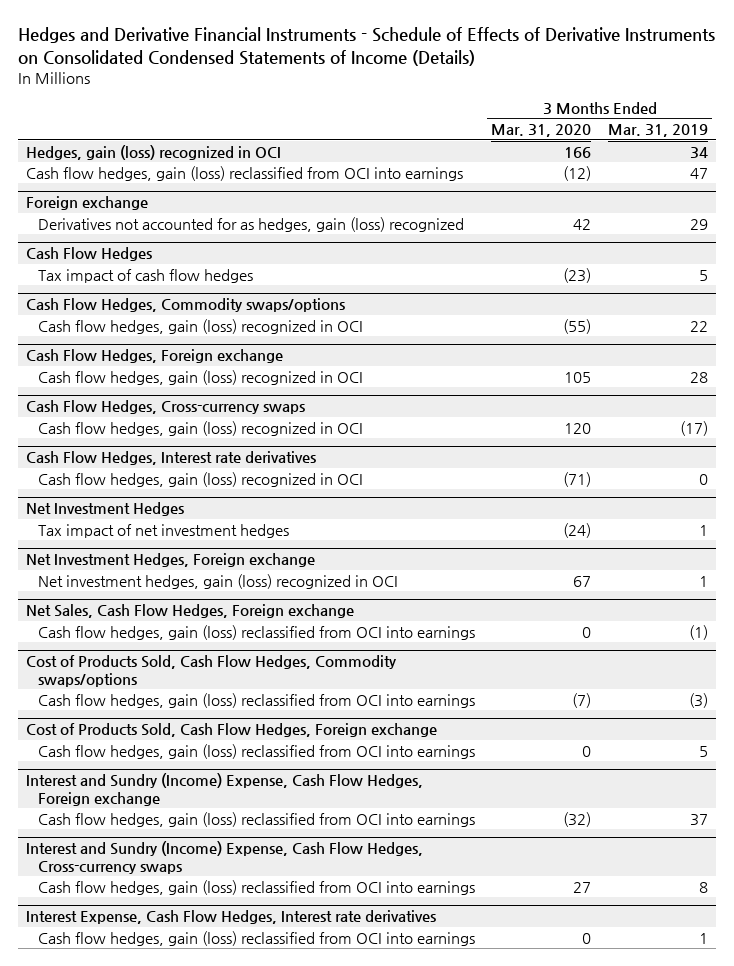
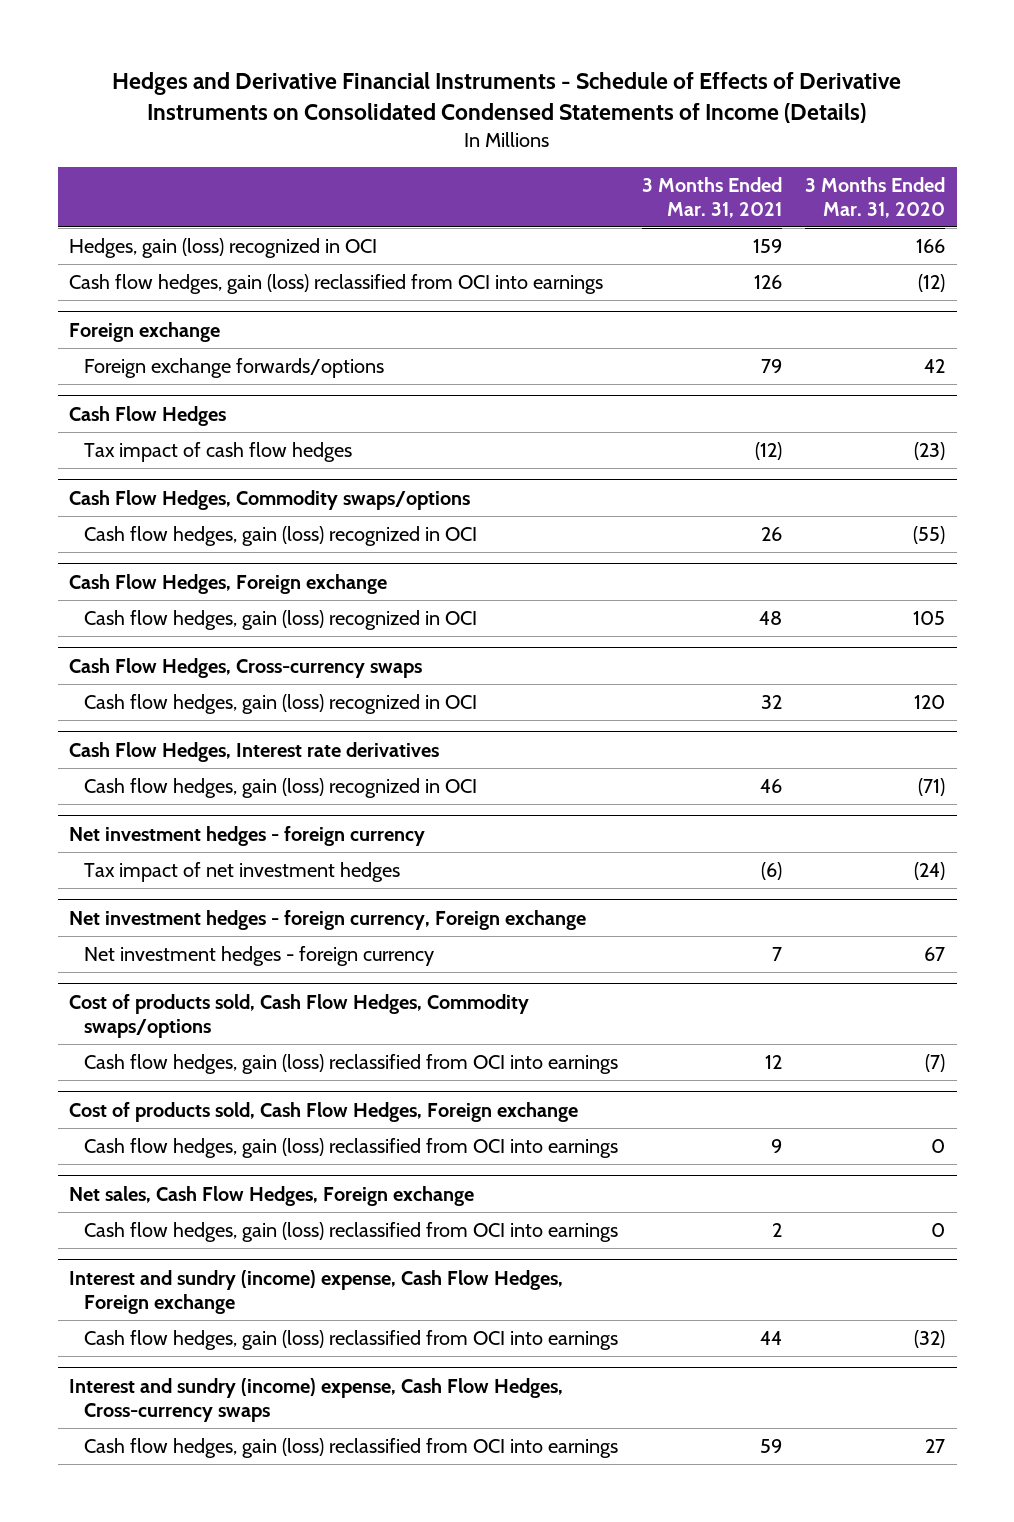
[607,124,708,138] Mar. 31, 2019 -> none
none -> [641,176,782,218] 3 Months Ended Mar. 31, 2021
[37,216,464,232] Derivatives not accounted for as hedges, gain (loss) recognized -> [84,358,385,379] Foreign exchange forwards/options
[25,502,184,517] Net Investment Hedges -> [69,825,426,846] Net investment hedges - foreign currency
[25,604,354,619] Net Sales, Cash Flow Hedges, Foreign exchange -> none
[37,624,475,640] Cash flow hedges, gain (loss) reclassified from OCI into earnings -> none
[25,553,315,568] Net Investment Hedges, Foreign exchange -> [69,909,587,930] Net investment hedges - foreign currency, Foreign exchange
[37,573,398,589] Net investment hedges, gain (loss) recognized in OCI -> [84,946,435,967] Net investment hedges - foreign currency
[25,655,397,687] Cost of Products Sold, Cash Flow Hedges, Commodity swaps/options -> [69,993,530,1038] Cost of products sold, Cash Flow Hedges, Commodity swaps/options
[25,723,437,738] Cost of Products Sold, Cash Flow Hedges, Foreign exchange -> [69,1101,579,1122] Cost of products sold, Cash Flow Hedges, Foreign exchange
none -> [69,1185,475,1206] Net sales, Cash Flow Hedges, Foreign exchange
none -> [84,1222,619,1243] Cash flow hedges, gain (loss) reclassified from OCI into earnings
[25,773,423,806] Interest and Sundry (Income) Expense, Cash Flow Hedges, Foreign exchange -> [69,1269,564,1314] Interest and sundry (income) expense, Cash Flow Hedges, Foreign exchange
[25,841,423,874] Interest and Sundry (Income) Expense, Cash Flow Hedges, Cross-currency swaps -> [69,1377,564,1422] Interest and sundry (income) expense, Cash Flow Hedges, Cross-currency swaps
[25,910,436,925] Interest Expense, Cash Flow Hedges, Interest rate derivatives -> none
[37,930,475,946] Cash flow hedges, gain (loss) reclassified from OCI into earnings -> none

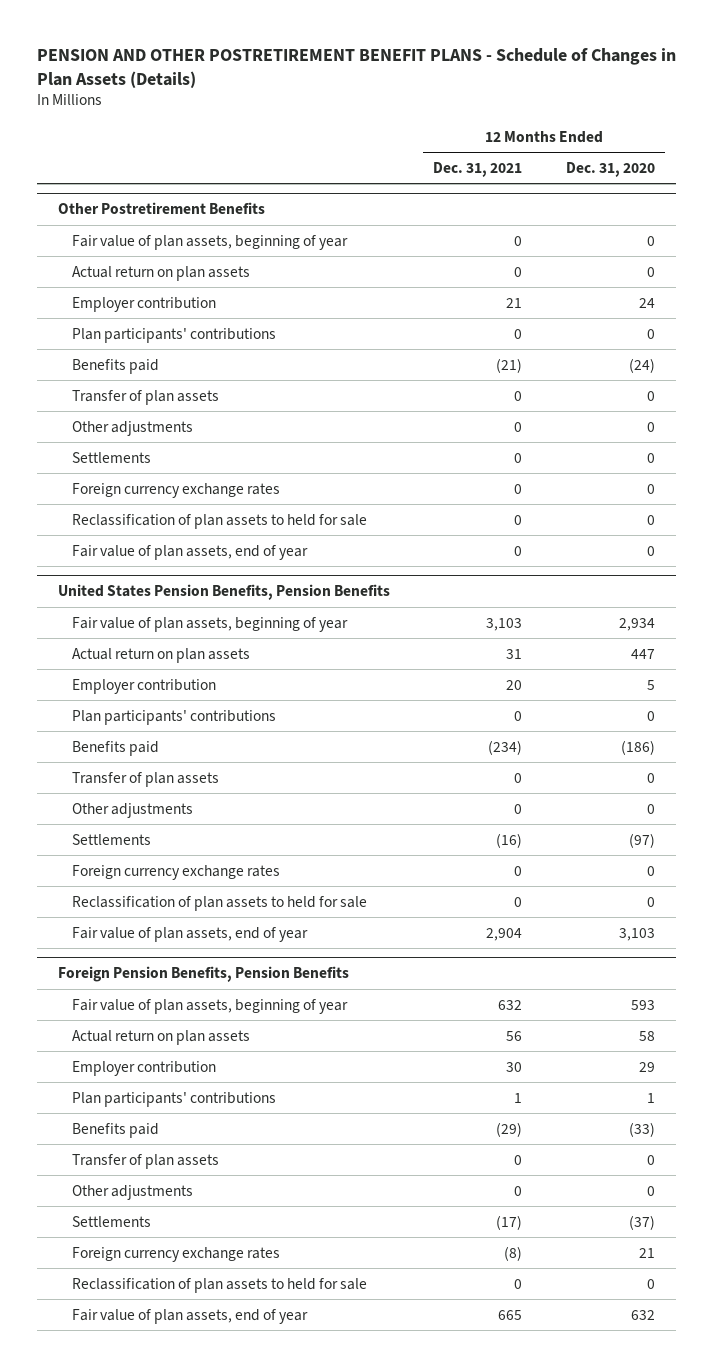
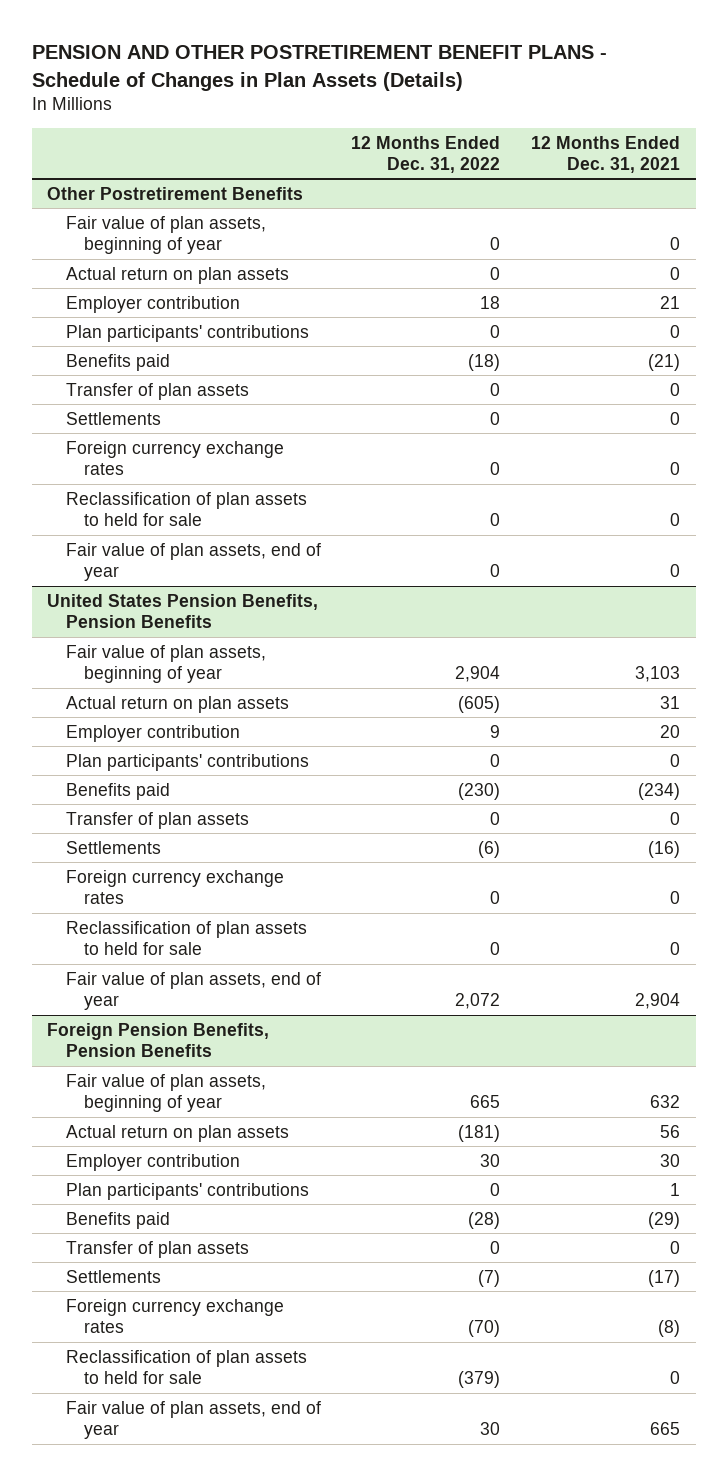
[565,161,655,177] Dec. 31, 2020 -> none
none -> [351,135,501,173] 12 Months Ended Dec. 31, 2022
[72,420,194,436] Other adjustments -> none
[72,802,194,818] Other adjustments -> none
[72,1184,194,1200] Other adjustments -> none

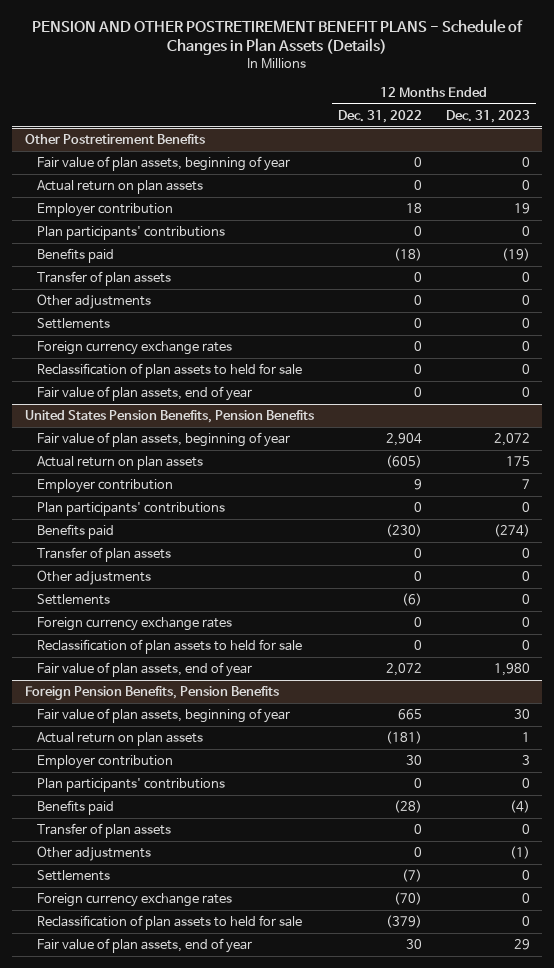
[531,135,681,173] 12 Months Ended Dec. 31, 2021 -> none
none -> [445,109,530,123] Dec. 31, 2023
none -> [37,294,152,310] Other adjustments
none -> [37,570,152,586] Other adjustments
none -> [37,846,152,862] Other adjustments

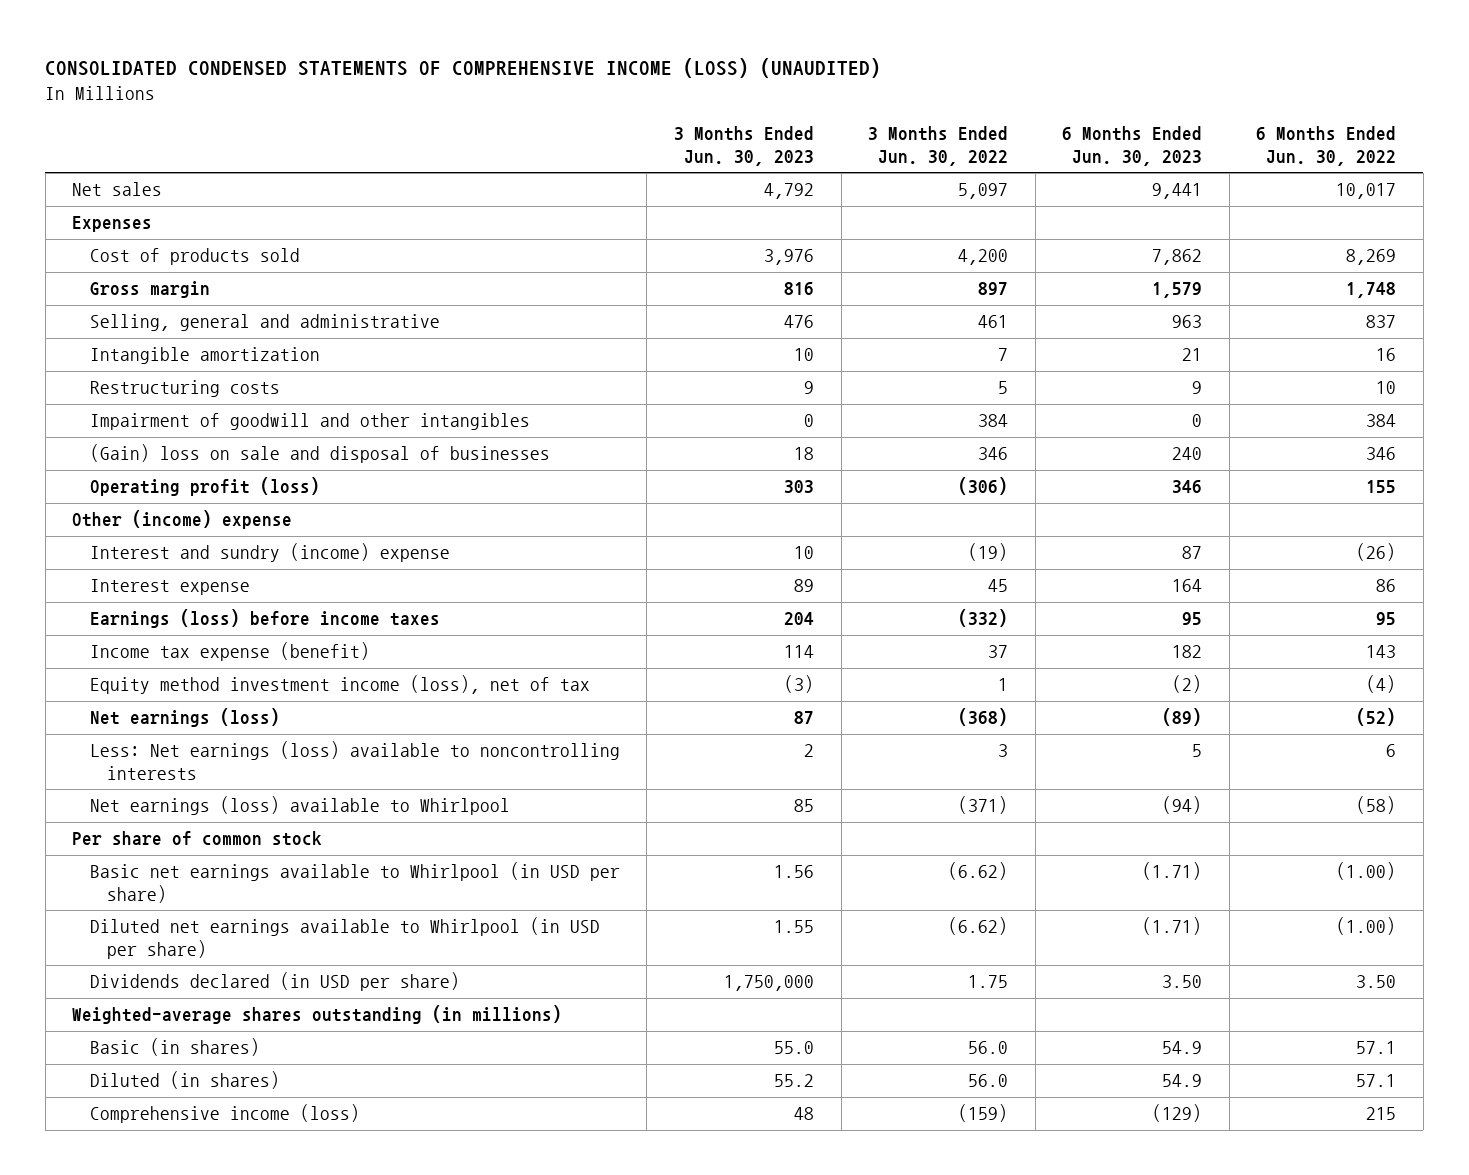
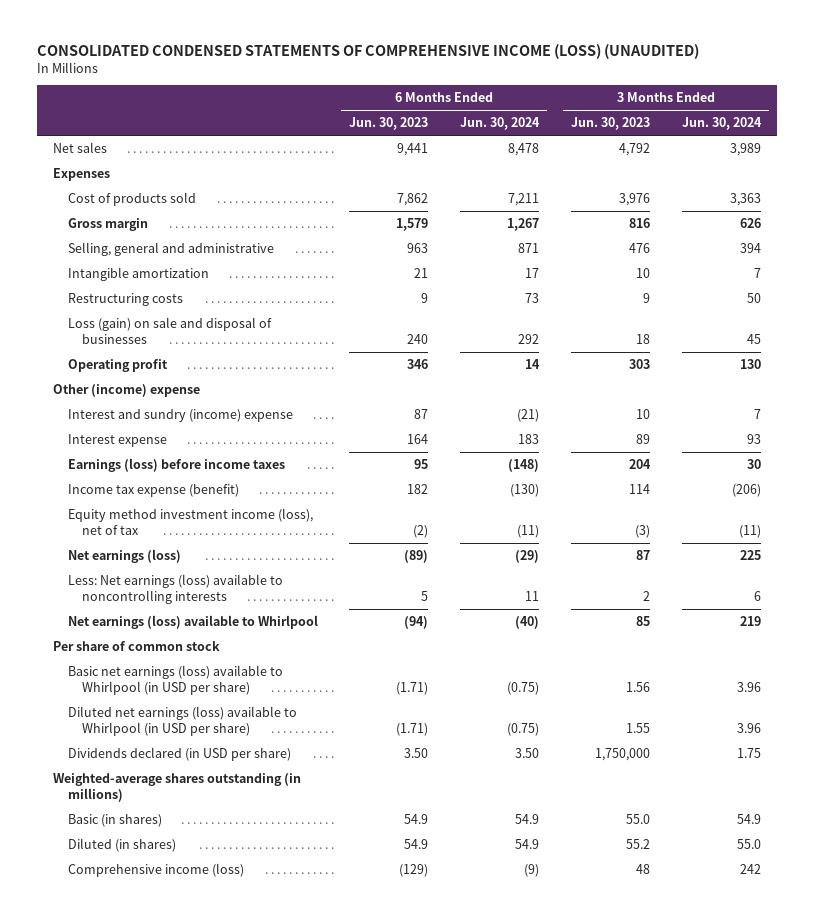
[868,126,1009,166] 3 Months Ended Jun. 30, 2022 -> none
[1256,126,1397,166] 6 Months Ended Jun. 30, 2022 -> none
none -> [460,117,541,131] Jun. 30, 2024
none -> [681,117,762,131] Jun. 30, 2024
[89,413,530,431] Impairment of goodwill and other intangibles -> none
[89,444,550,464] (Gain) loss on sale and disposal of businesses -> [67,316,272,344] Loss (gain) on sale and disposal of businesses
[89,477,320,497] Operating profit (loss) -> [67,358,168,372] Operating profit
[89,862,620,903] Basic net earnings available to Whirlpool (in USD per share) -> [67,664,283,695] Basic net earnings (loss) available to Whirlpool (in USD per share)
[89,917,600,959] Diluted net earnings available to Whirlpool (in USD per share) -> [67,705,297,736] Diluted net earnings (loss) available to Whirlpool (in USD per share)

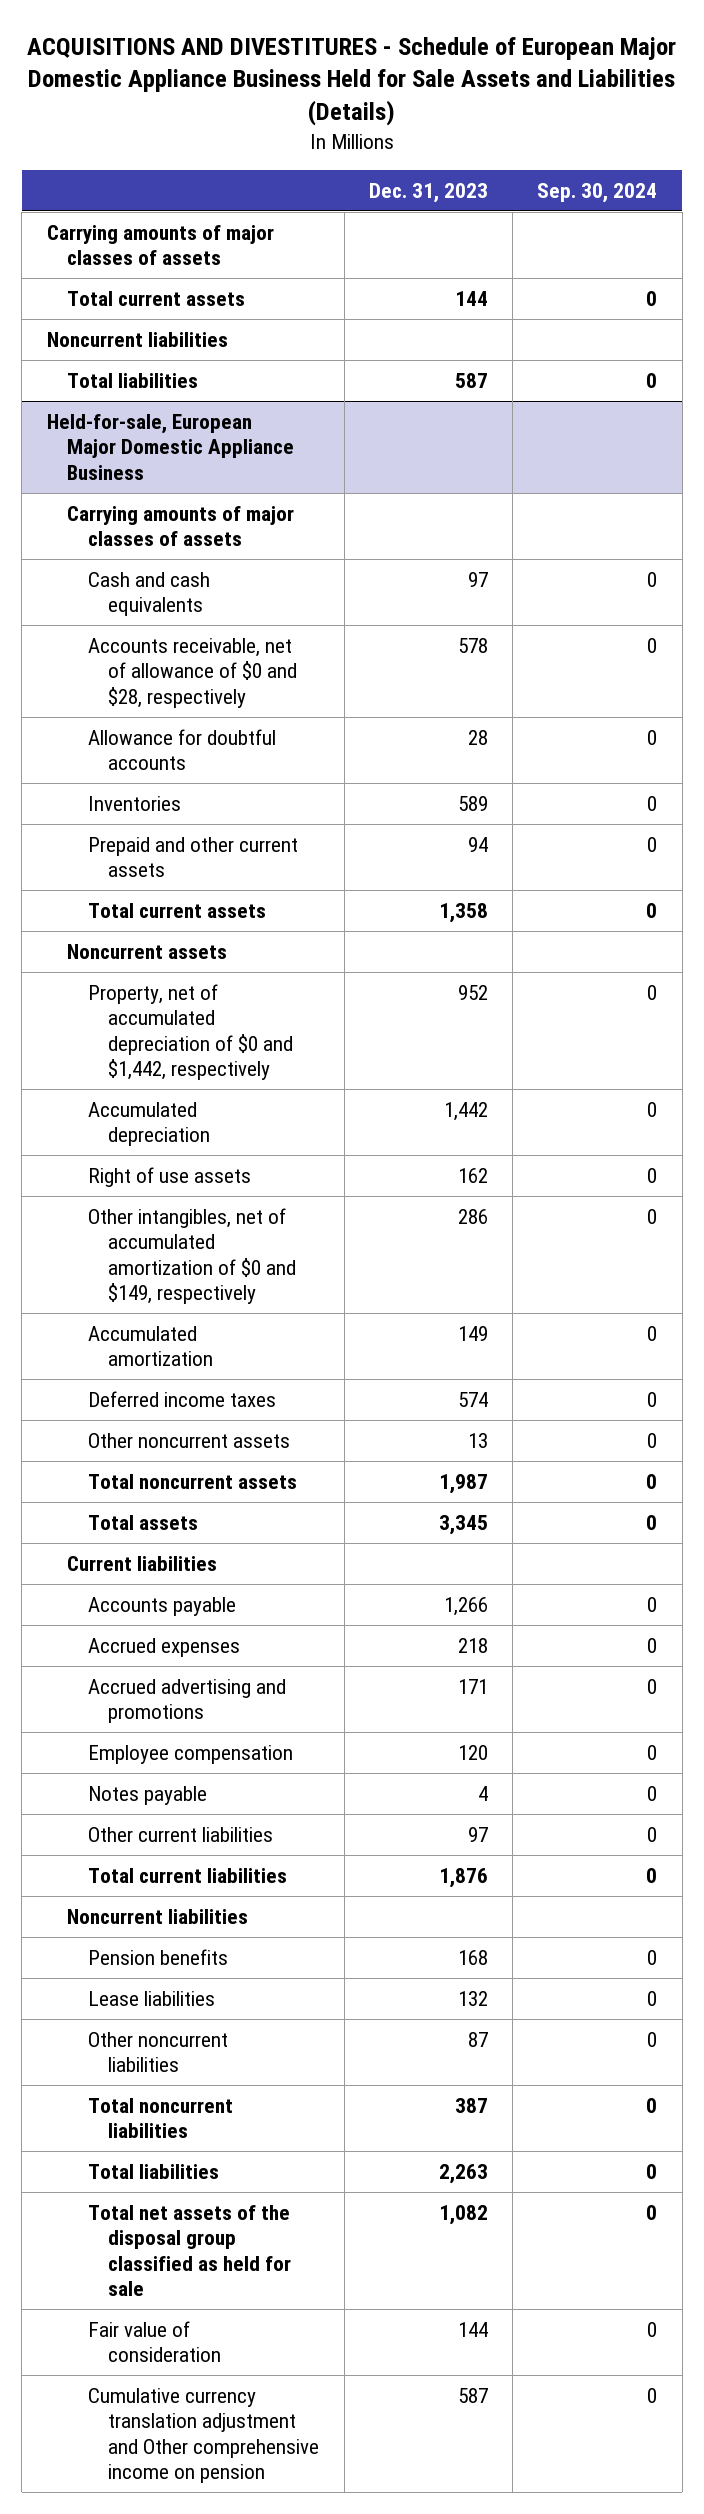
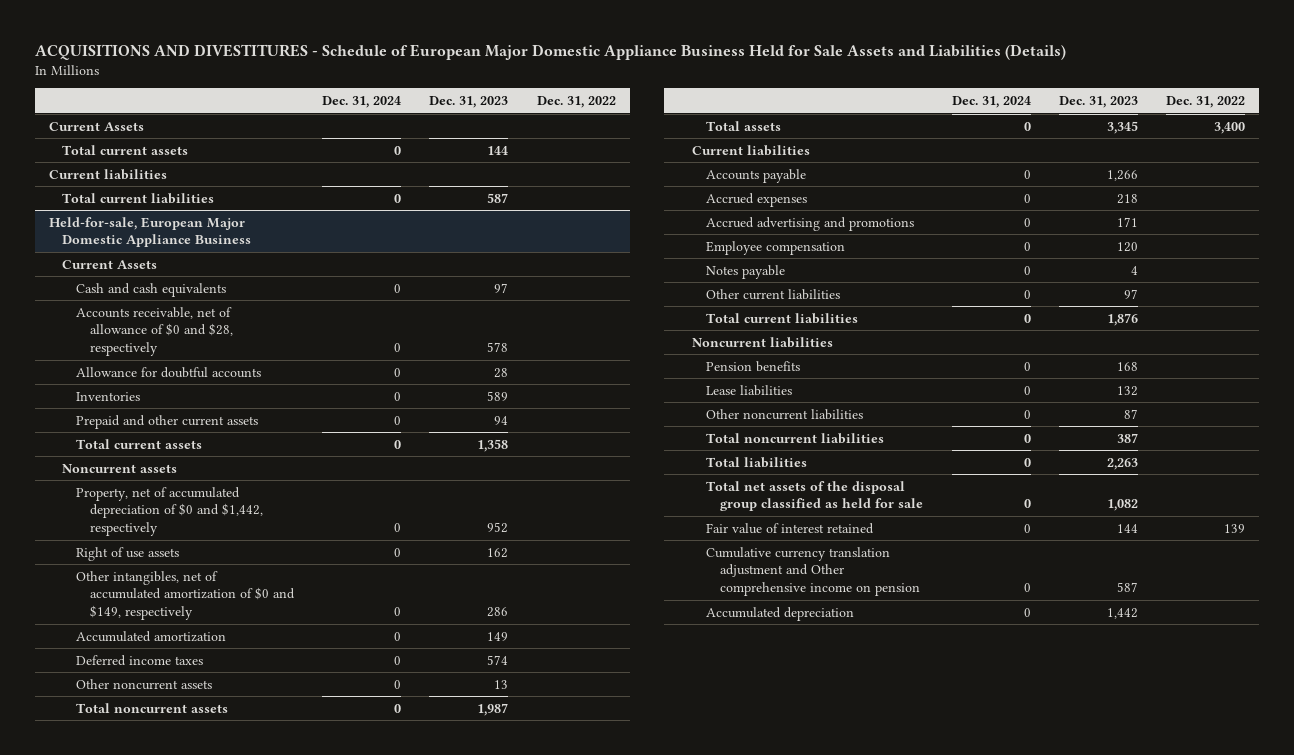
[537,182,658,203] Sep. 30, 2024 -> none
none -> [322,95,402,108] Dec. 31, 2024
none -> [536,95,616,108] Dec. 31, 2022
[46,224,274,266] Carrying amounts of major classes of assets -> [48,121,144,131] Current Assets
[46,331,228,347] Noncurrent liabilities -> none
none -> [48,168,167,180] Current liabilities
[67,372,199,388] Total liabilities -> [62,192,215,204] Total current liabilities
[67,505,295,547] Carrying amounts of major classes of assets -> [62,259,158,269] Current Assets
[87,2320,222,2363] Fair value of consideration -> [705,522,874,534] Fair value of interest retained
[87,1101,211,1147] Accumulated depreciation -> [705,606,854,621] Accumulated depreciation

